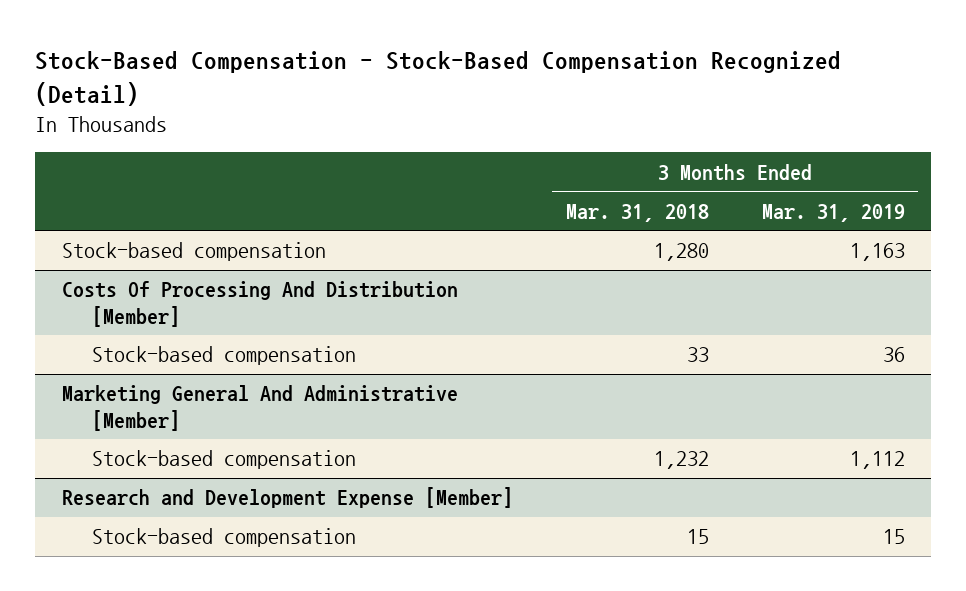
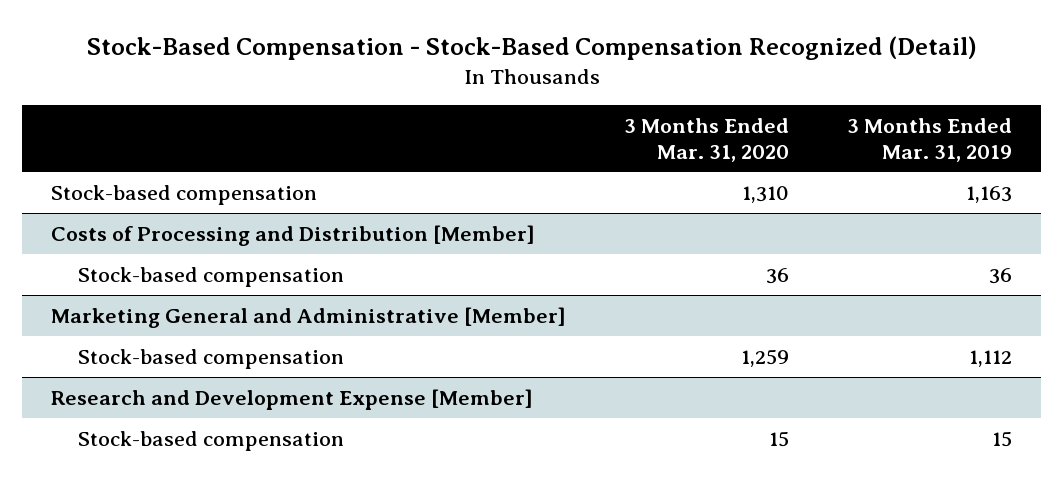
[565,203,709,222] Mar. 31, 2018 -> none
none -> [624,117,790,162] 3 Months Ended Mar. 31, 2020
[61,281,458,327] Costs Of Processing And Distribution [Member] -> [50,224,535,246] Costs of Processing and Distribution [Member]
[61,385,458,431] Marketing General And Administrative [Member] -> [50,306,566,328] Marketing General and Administrative [Member]

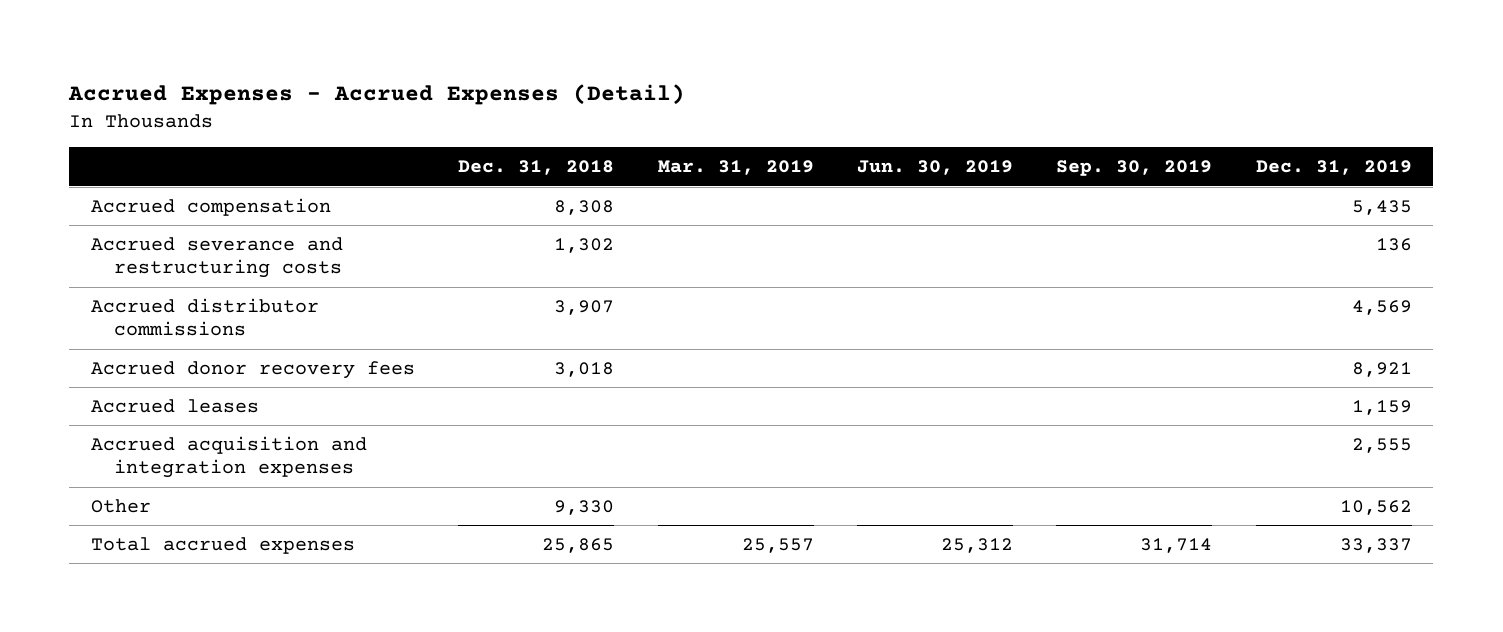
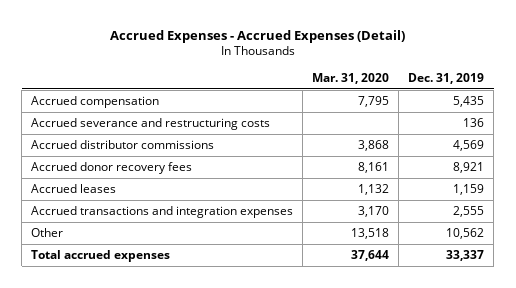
[458,160,615,176] Dec. 31, 2018 -> none
[657,160,814,176] Mar. 31, 2019 -> none
[856,160,1013,176] Jun. 30, 2019 -> none
[1056,160,1213,177] Sep. 30, 2019 -> none
none -> [312,72,390,84] Mar. 31, 2020
[90,436,367,479] Accrued acquisition and integration expenses -> [31,205,294,218] Accrued transactions and integration expenses

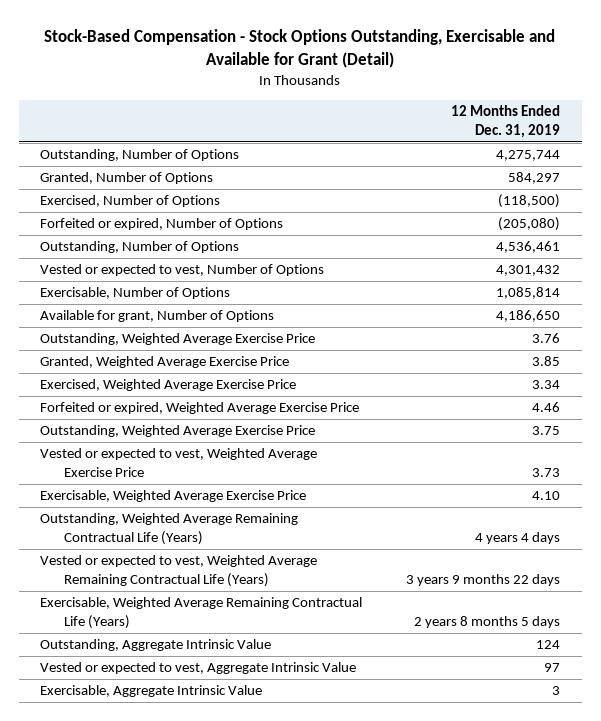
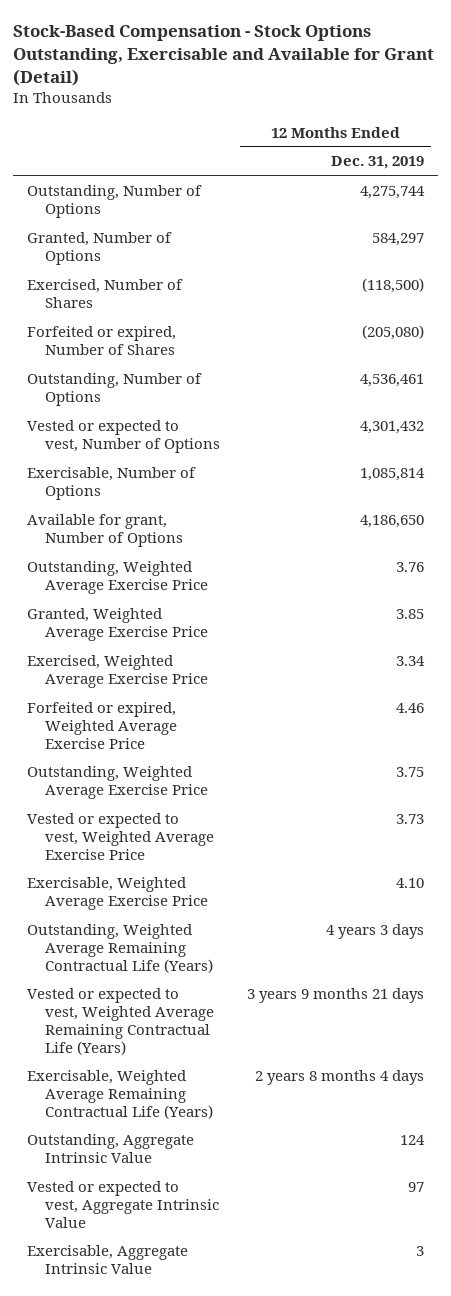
[40,195,221,208] Exercised, Number of Options -> [27,278,184,308] Exercised, Number of Shares
[40,218,284,231] Forfeited or expired, Number of Options -> [27,325,177,355] Forfeited or expired, Number of Shares
[475,532,561,545] 4 years 4 days -> [326,923,425,939] 4 years 3 days
[406,574,561,587] 3 years 9 months 22 days -> [247,987,425,1003] 3 years 9 months 21 days
[414,616,561,629] 2 years 8 months 5 days -> [255,1069,425,1085] 2 years 8 months 4 days

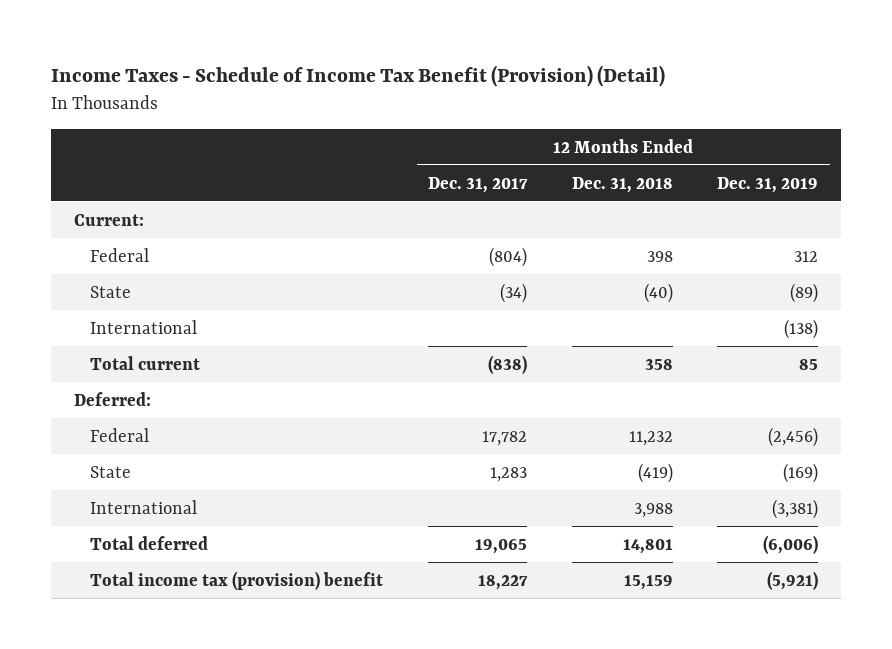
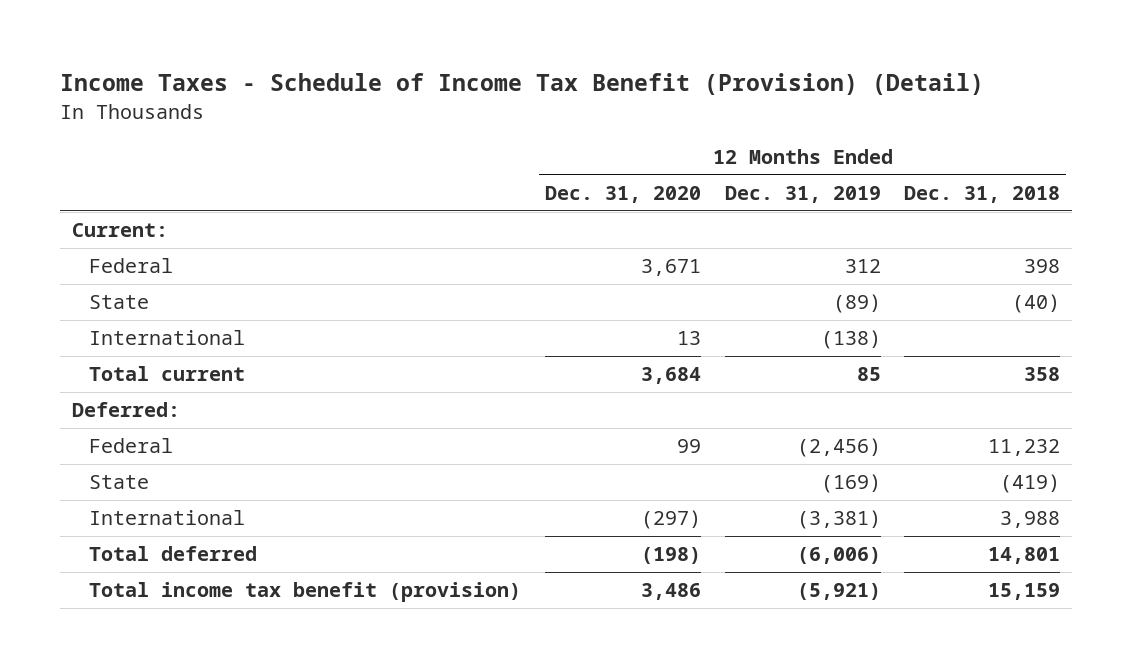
[428,176,529,193] Dec. 31, 2017 -> none
none -> [544,186,701,204] Dec. 31, 2020
[90,570,384,590] Total income tax (provision) benefit -> [89,582,522,603] Total income tax benefit (provision)

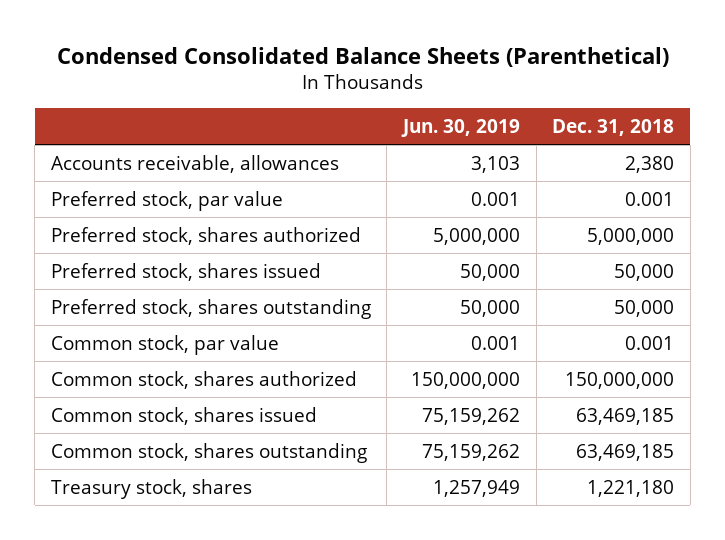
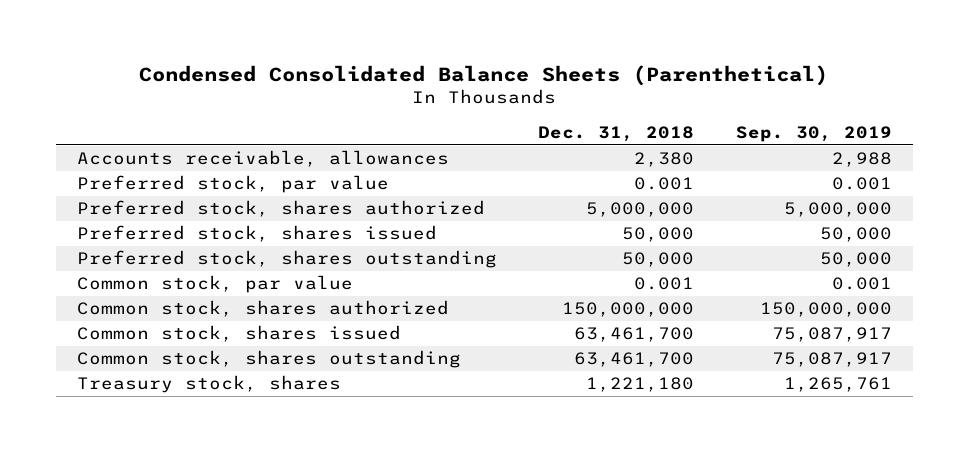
[401,118,521,137] Jun. 30, 2019 -> none
none -> [736,125,893,142] Sep. 30, 2019
[576,407,675,425] 63,469,185 -> [574,327,695,343] 63,461,700
[576,443,675,461] 63,469,185 -> [574,352,695,368] 63,461,700

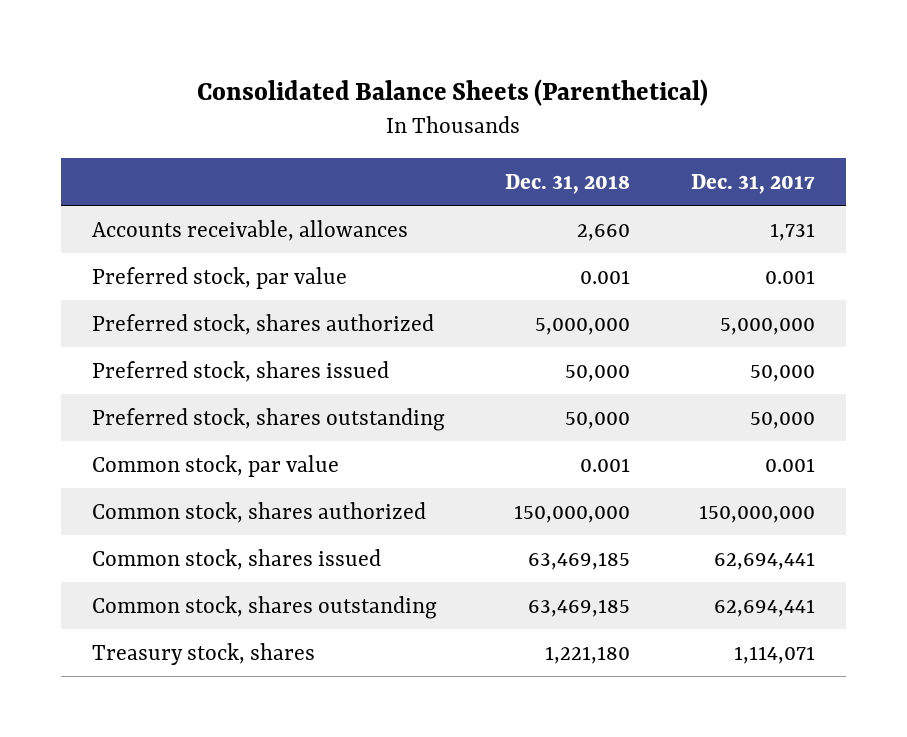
[139,65,829,87] Condensed Consolidated Balance Sheets (Parenthetical) -> [197,78,709,106] Consolidated Balance Sheets (Parenthetical)
[736,125,893,142] Sep. 30, 2019 -> none
none -> [691,173,816,194] Dec. 31, 2017
[634,152,695,168] 2,380 -> [577,223,631,241] 2,660
[574,327,695,343] 63,461,700 -> [528,551,631,570] 63,469,185
[574,352,695,368] 63,461,700 -> [528,598,631,617] 63,469,185

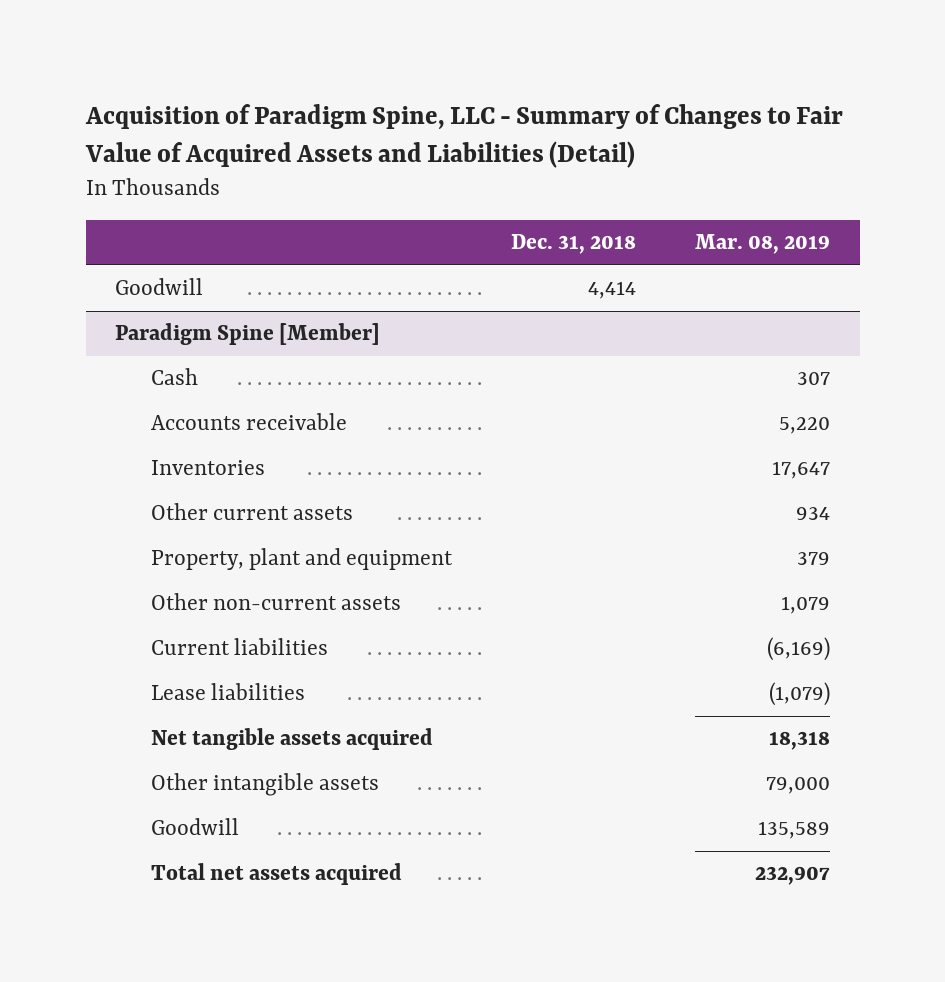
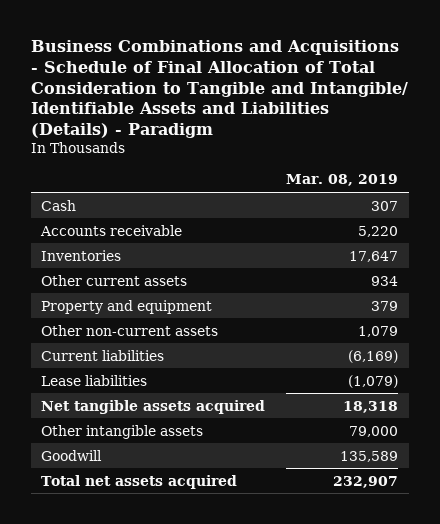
[84,103,843,168] Acquisition of Paradigm Spine, LLC - Summary of Changes to Fair Value of Acquired Assets and Liabilities (Detail) -> [30,39,408,139] Business Combinations and Acquisitions - Schedule of Final Allocation of Total Consideration to Tangible and Intangible/ Identifiable Assets and Liabilities (Details) - Paradigm
[511,234,637,255] Dec. 31, 2018 -> none
[115,278,204,296] Goodwill -> none
[115,323,381,346] Paradigm Spine [Member] -> none
[151,548,454,571] Property, plant and equipment -> [41,299,213,314] Property and equipment

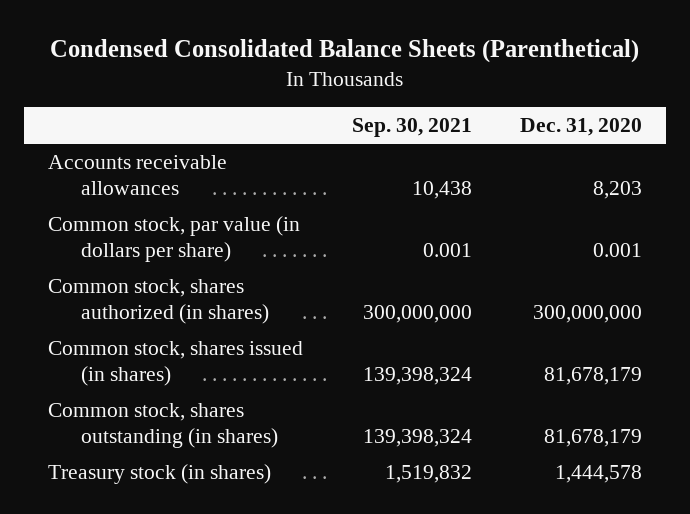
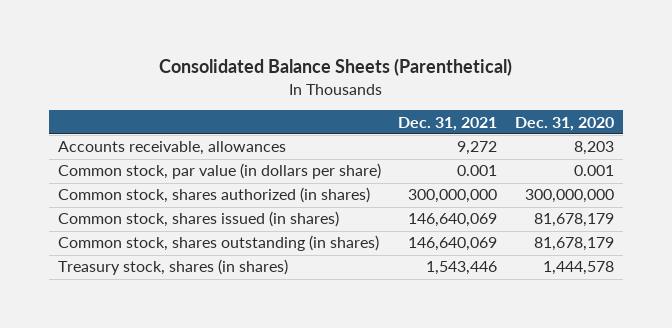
[50,38,640,63] Condensed Consolidated Balance Sheets (Parenthetical) -> [158,58,512,77] Consolidated Balance Sheets (Parenthetical)
[351,118,472,138] Sep. 30, 2021 -> none
none -> [398,116,498,131] Dec. 31, 2021
[48,154,228,196] Accounts receivable allowances -> [57,141,286,156] Accounts receivable, allowances
[48,463,272,484] Treasury stock (in shares) -> [57,259,288,276] Treasury stock, shares (in shares)

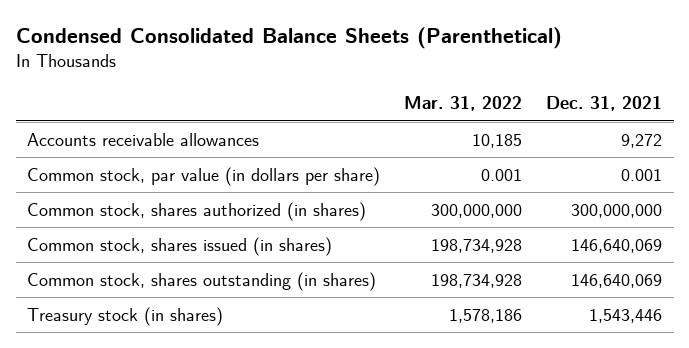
[158,58,512,77] Consolidated Balance Sheets (Parenthetical) -> [15,27,562,50] Condensed Consolidated Balance Sheets (Parenthetical)
[514,116,614,131] Dec. 31, 2020 -> none
none -> [404,96,523,112] Mar. 31, 2022
[57,141,286,156] Accounts receivable, allowances -> [27,132,260,146] Accounts receivable allowances
[57,259,288,276] Treasury stock, shares (in shares) -> [27,306,224,326] Treasury stock (in shares)

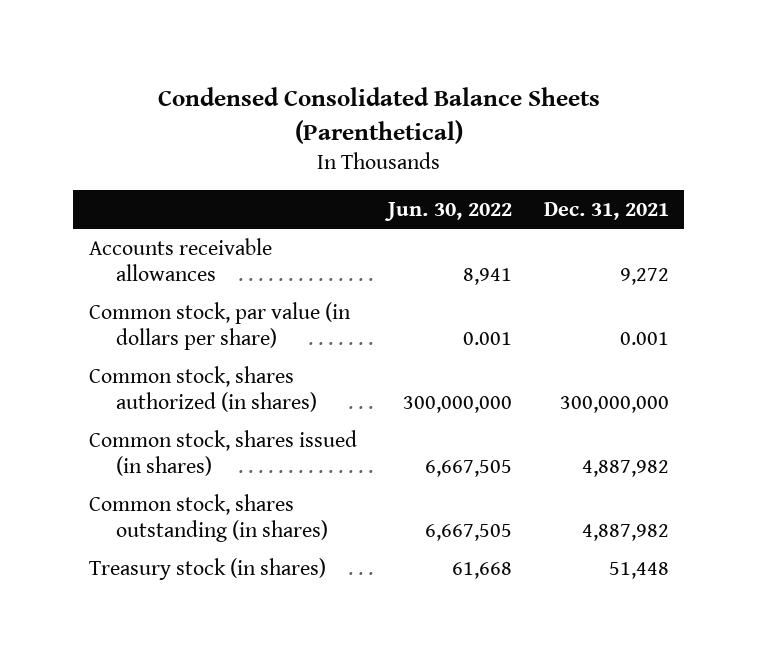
[404,96,523,112] Mar. 31, 2022 -> none
none -> [384,201,513,221] Jun. 30, 2022
[570,238,662,253] 146,640,069 -> [581,459,669,477] 4,887,982
[570,273,662,288] 146,640,069 -> [581,523,669,541] 4,887,982
[588,308,662,323] 1,543,446 -> [608,561,669,579] 51,448

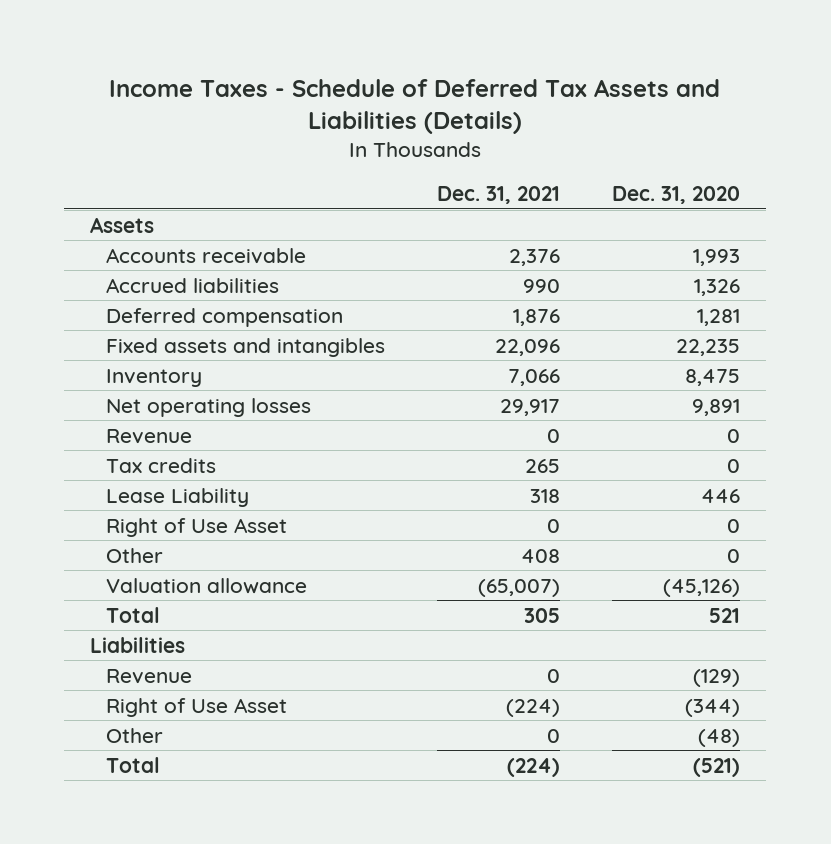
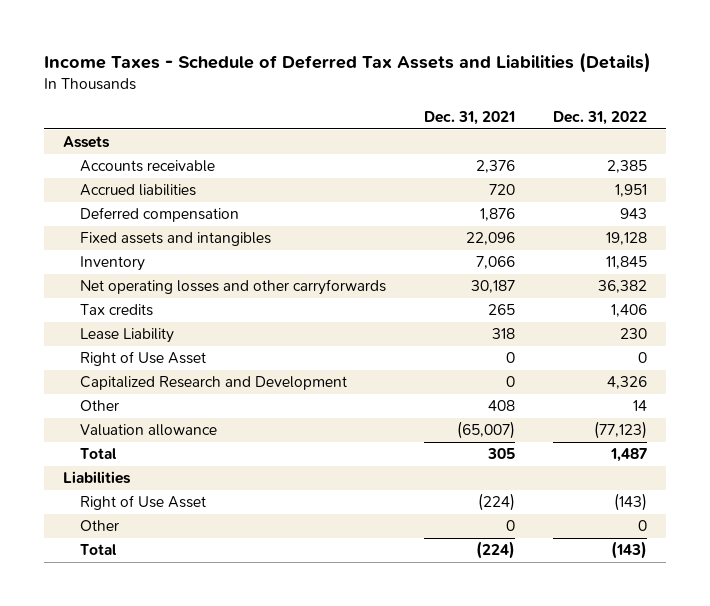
[612,185,741,204] Dec. 31, 2020 -> none
none -> [552,111,647,126] Dec. 31, 2022
[523,278,561,293] 990 -> [488,184,515,196] 720
[106,428,193,444] Revenue -> none
[106,397,312,417] Net operating losses -> [79,279,386,296] Net operating losses and other carryforwards
[500,398,561,416] 29,917 -> [470,280,515,294] 30,187
none -> [79,376,347,391] Capitalized Research and Development
[106,668,193,684] Revenue -> none

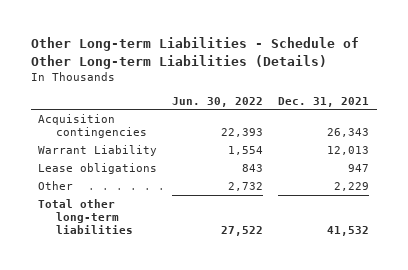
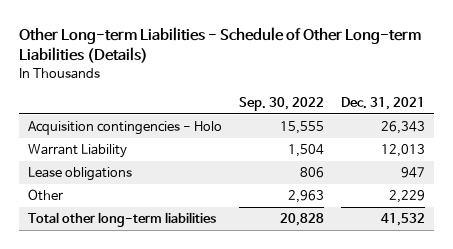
[172,96,264,107] Jun. 30, 2022 -> none
none -> [238,97,324,112] Sep. 30, 2022
[38,113,147,139] Acquisition contingencies -> [27,121,222,136] Acquisition contingencies - Holo

